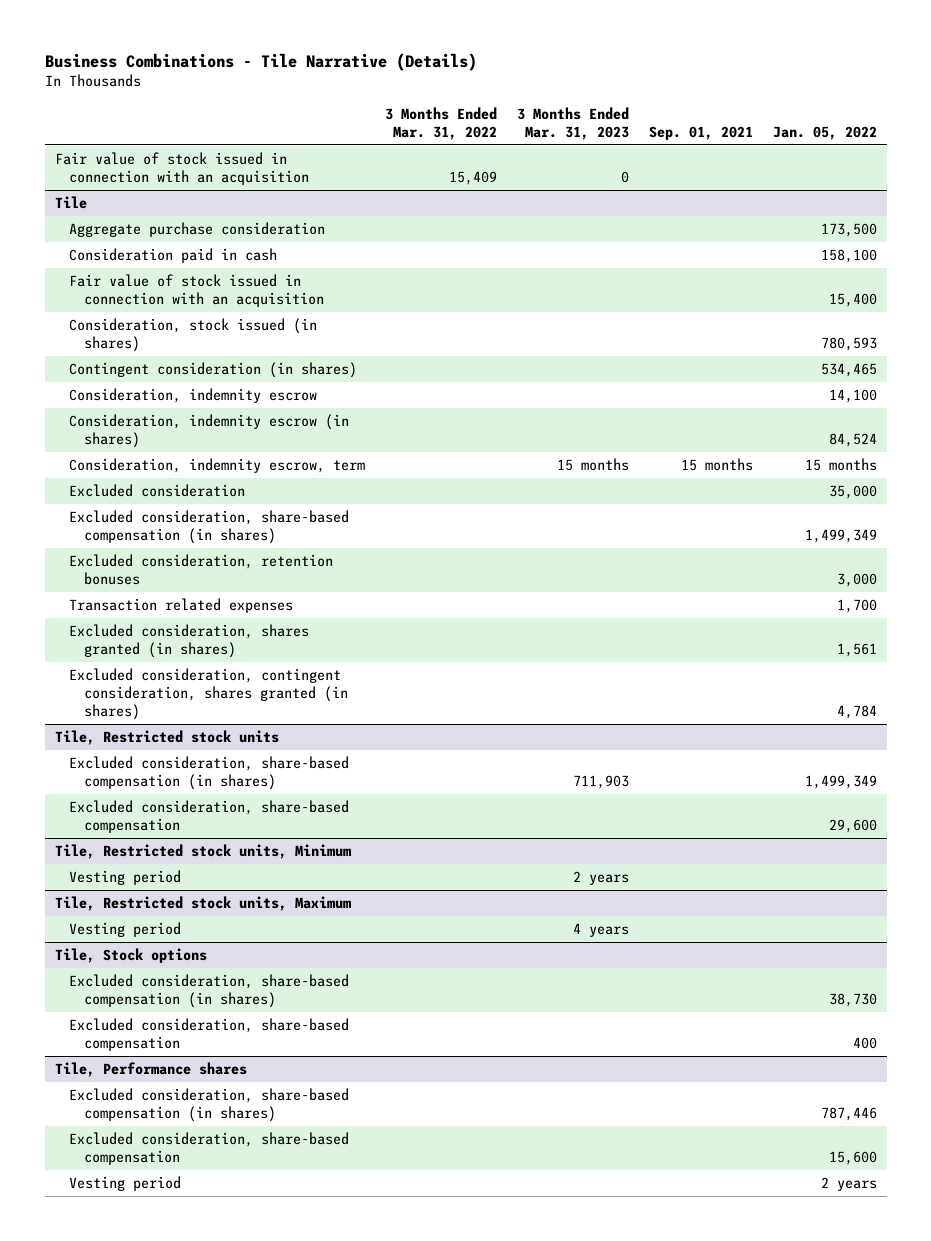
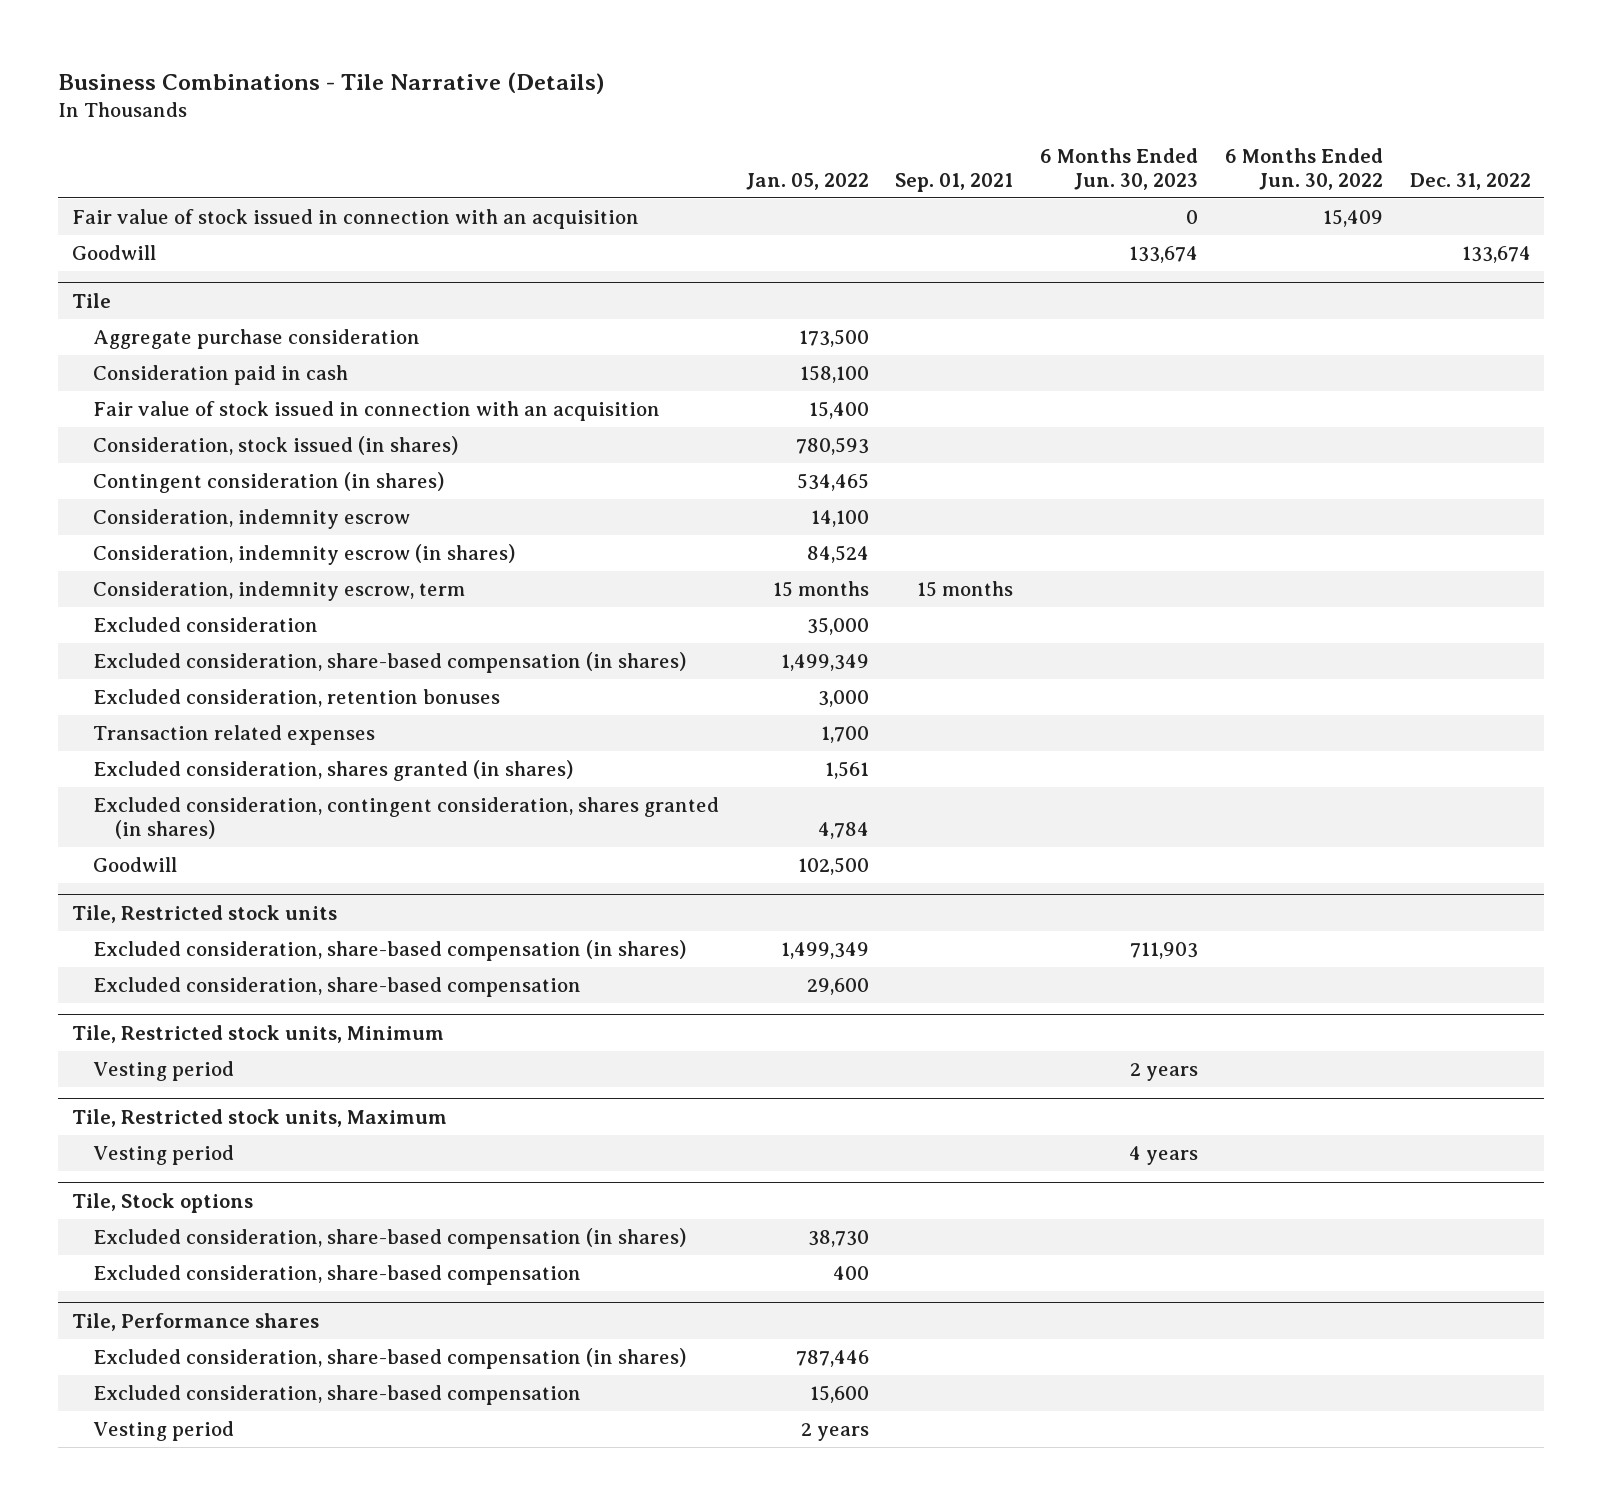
[385,106,498,140] 3 Months Ended Mar. 31, 2022 -> none
[516,106,629,140] 3 Months Ended Mar. 31, 2023 -> none
none -> [1040,147,1199,190] 6 Months Ended Jun. 30, 2023
none -> [1224,147,1383,190] 6 Months Ended Jun. 30, 2022
none -> [1409,172,1531,190] Dec. 31, 2022
none -> [71,245,156,261] Goodwill
none -> [93,857,178,873] Goodwill

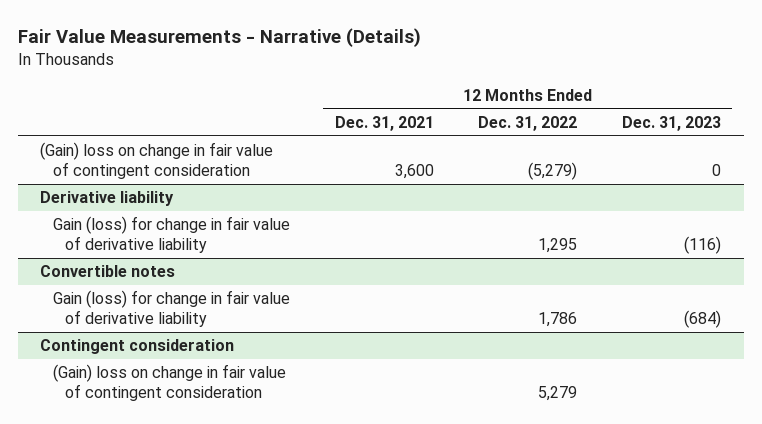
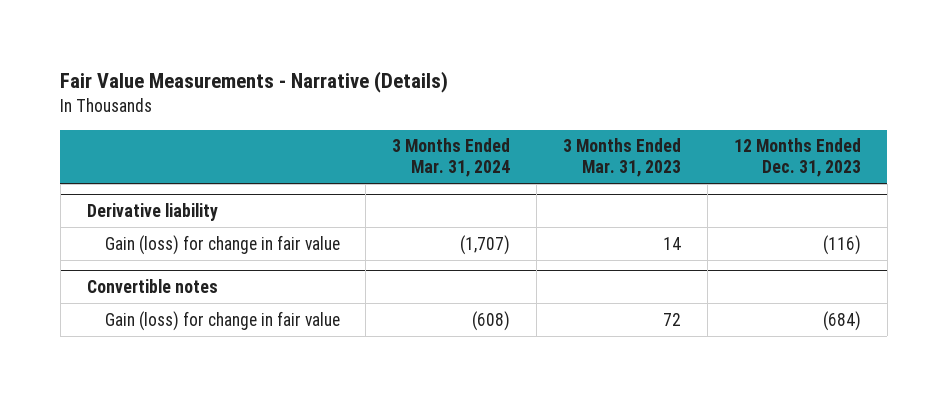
[334,115,434,131] Dec. 31, 2021 -> none
[478,115,578,131] Dec. 31, 2022 -> none
none -> [392,138,511,178] 3 Months Ended Mar. 31, 2024
none -> [563,138,682,178] 3 Months Ended Mar. 31, 2023
[40,142,274,179] (Gain) loss on change in fair value of contingent consideration -> none
[52,216,290,253] Gain (loss) for change in fair value of derivative liability -> [104,234,340,255] Gain (loss) for change in fair value
[40,339,235,355] Contingent consideration -> none
[52,364,286,401] (Gain) loss on change in fair value of contingent consideration -> none
[52,290,290,327] Gain (loss) for change in fair value of derivative liability -> [104,310,340,331] Gain (loss) for change in fair value

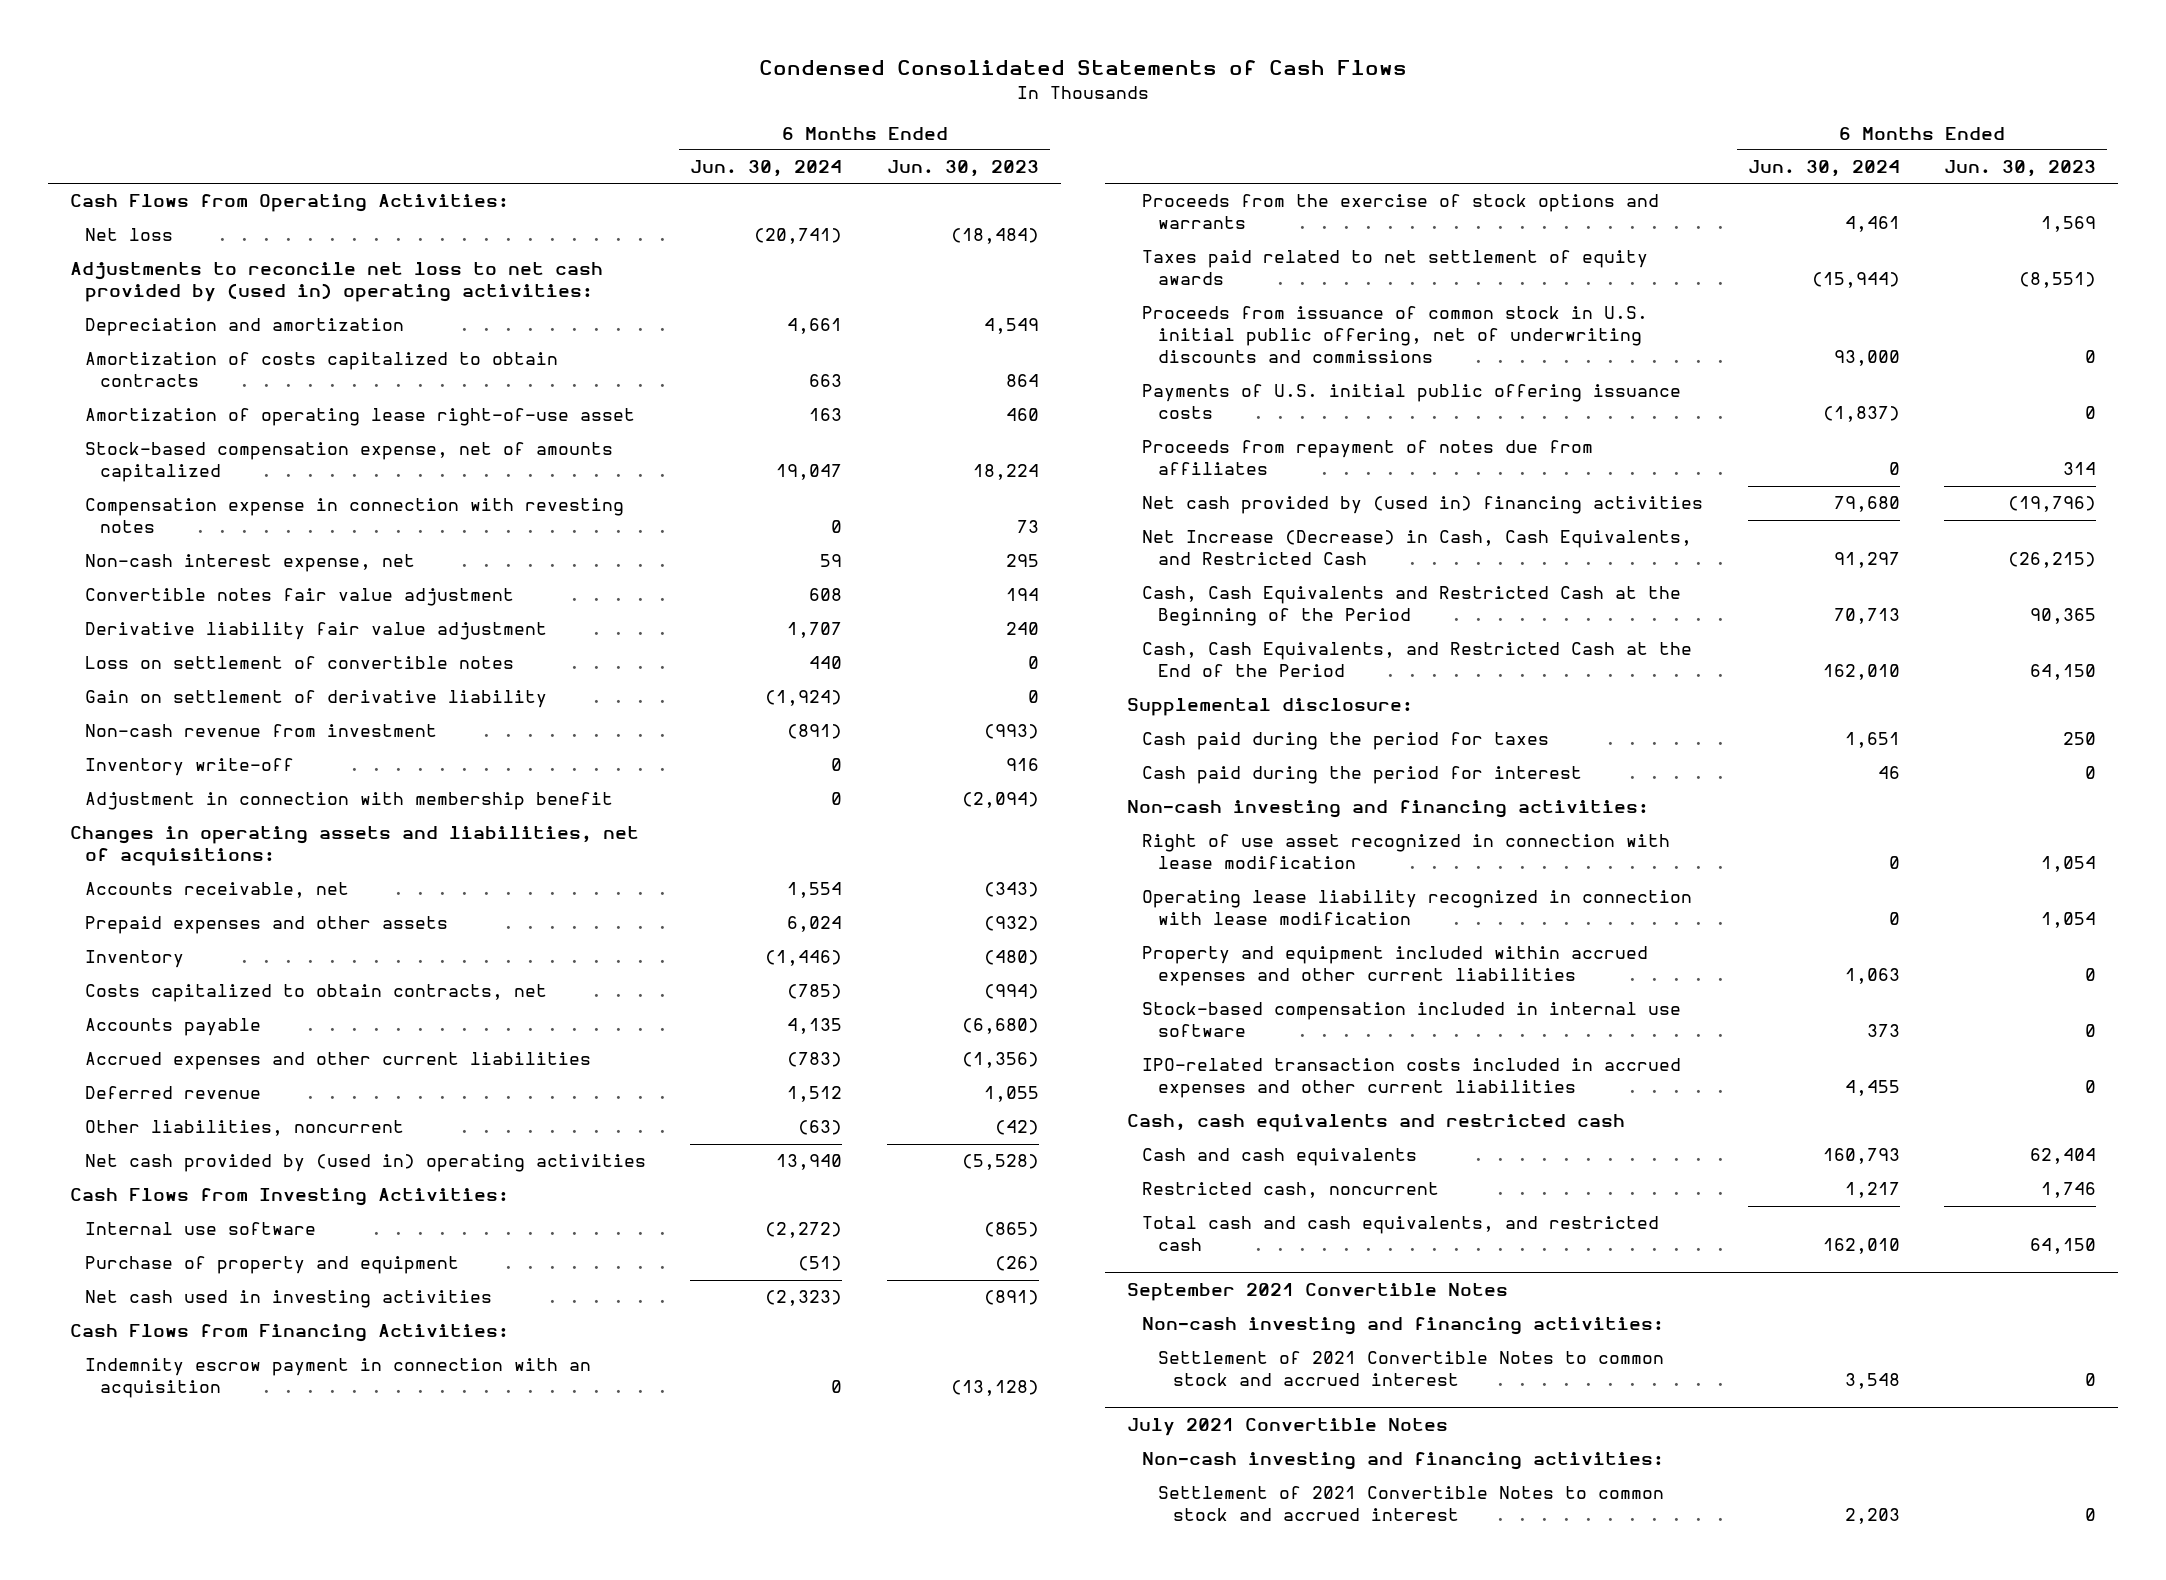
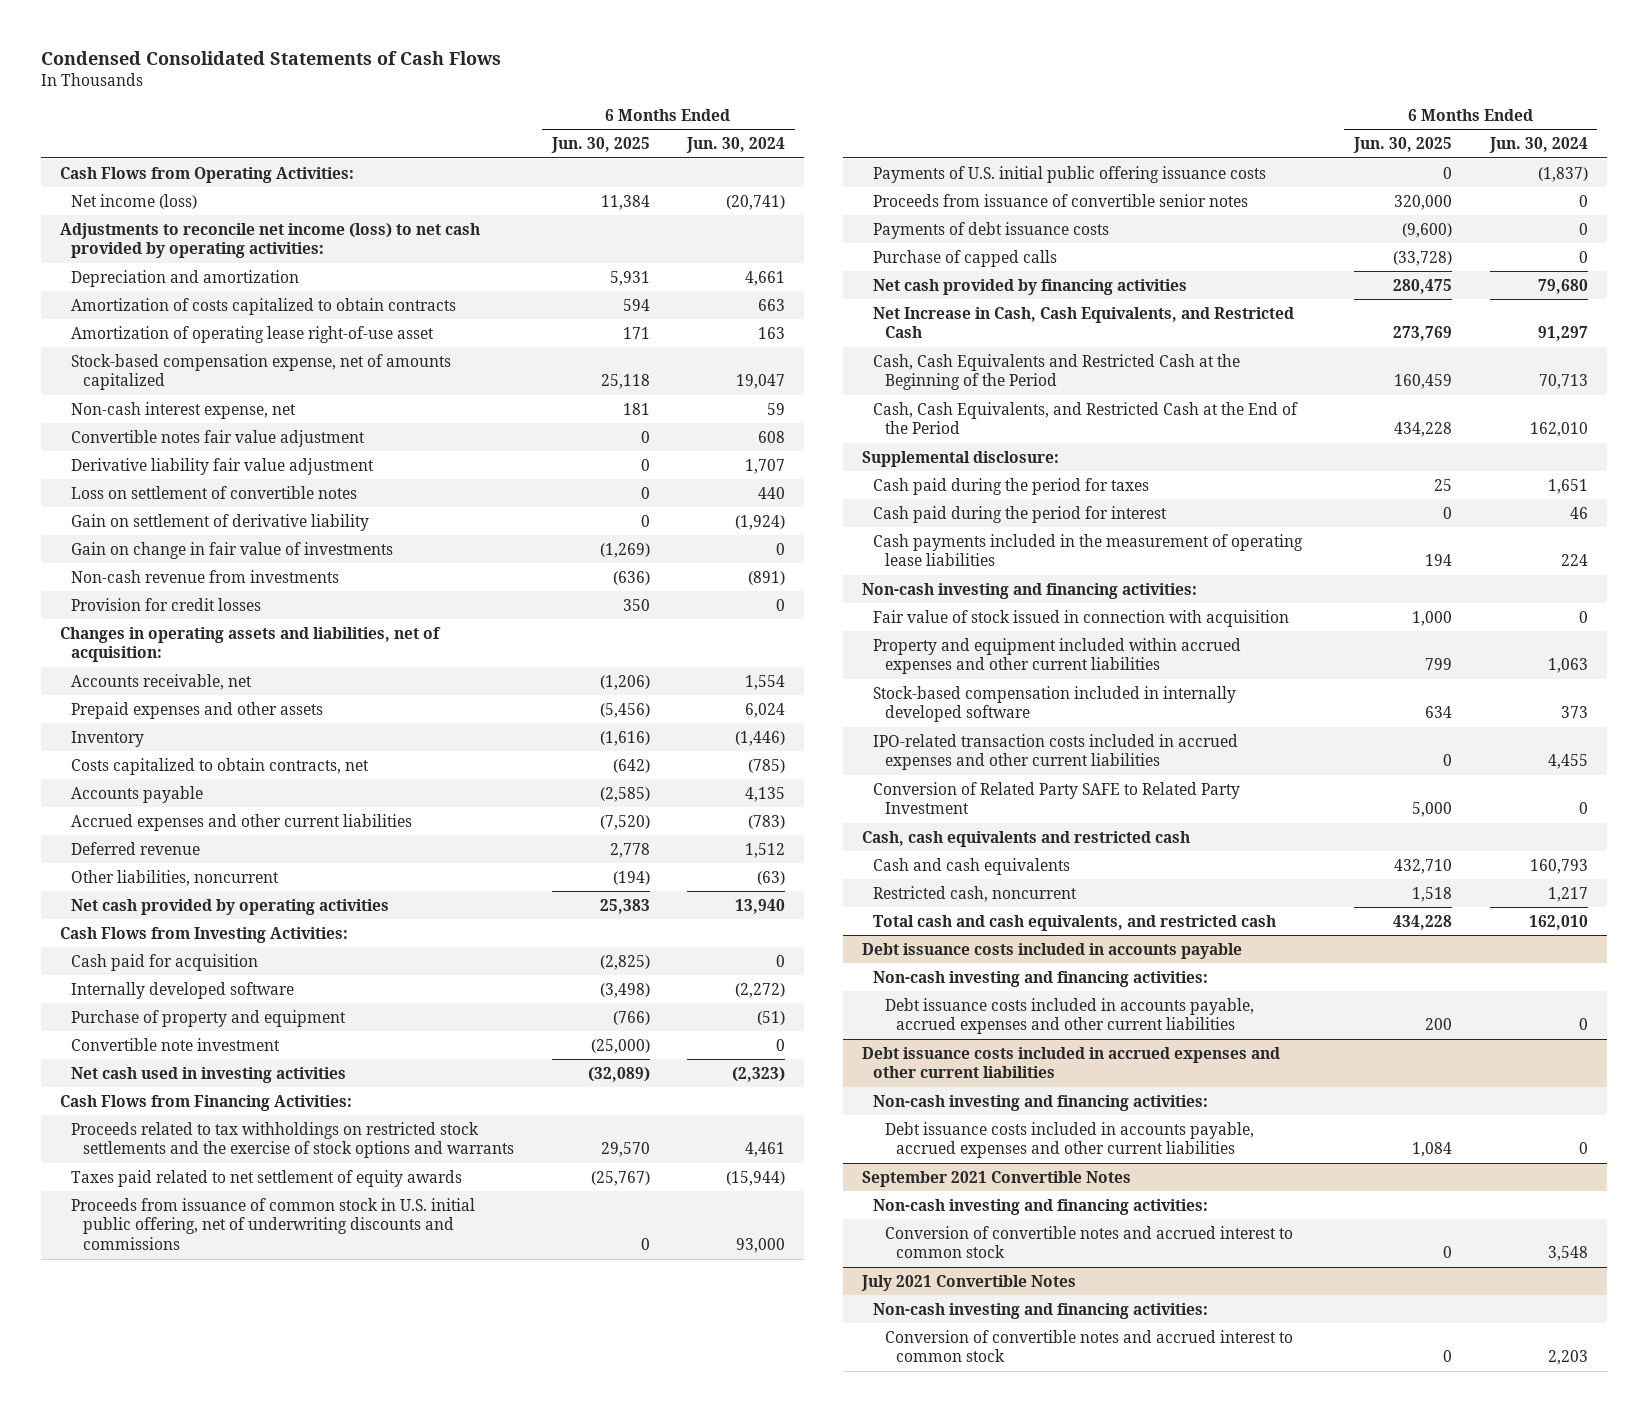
[886,160,1039,178] Jun. 30, 2023 -> none
none -> [550,137,650,154] Jun. 30, 2025
[84,228,173,242] Net loss -> [71,193,198,209] Net income (loss)
[69,262,603,303] Adjustments to reconcile net loss to net cash provided by (used in) operating activities: -> [59,222,480,259] Adjustments to reconcile net income (loss) to net cash provided by operating activities:
[84,498,624,534] Compensation expense in connection with revesting notes -> none
[84,758,294,777] Inventory write-off -> none
[84,792,613,811] Adjustment in connection with membership benefit -> none
none -> [71,541,394,559] Gain on change in fair value of investments
[84,724,437,738] Non-cash revenue from investment -> [71,569,340,583] Non-cash revenue from investments
none -> [71,597,262,611] Provision for credit losses
[69,826,639,867] Changes in operating assets and liabilities, net of acquisitions: -> [59,626,441,663] Changes in operating assets and liabilities, net of acquisition:
[84,1154,646,1173] Net cash provided by (used in) operating activities -> [71,898,390,915] Net cash provided by operating activities
none -> [71,953,259,971] Cash paid for acquisition
[84,1222,316,1236] Internal use software -> [71,981,295,999] Internally developed software
none -> [71,1037,281,1051] Convertible note investment
[84,1358,591,1399] Indemnity escrow payment in connection with an acquisition -> none
[1142,194,1660,230] Proceeds from the exercise of stock options and warrants -> [71,1121,514,1159] Proceeds related to tax withholdings on restricted stock settlements and the exercise of stock options and warrants
[1142,440,1594,476] Proceeds from repayment of notes due from affiliates -> none
none -> [873,193,1249,207] Proceeds from issuance of convertible senior notes
none -> [873,221,1110,239] Payments of debt issuance costs
none -> [873,249,1058,267] Purchase of capped calls
[1142,496,1704,515] Net cash provided by (used in) financing activities -> [873,278,1188,295] Net cash provided by financing activities
[1142,530,1693,566] Net Increase (Decrease) in Cash, Cash Equivalents, and Restricted Cash -> [873,306,1295,339] Net Increase in Cash, Cash Equivalents, and Restricted Cash
none -> [873,533,1304,567] Cash payments included in the measurement of operating lease liabilities
[1142,834,1671,870] Right of use asset recognized in connection with lease modification -> none
[1142,890,1693,926] Operating lease liability recognized in connection with lease modification -> none
none -> [873,609,1290,627] Fair value of stock issued in connection with acquisition
[1142,1002,1682,1038] Stock-based compensation included in internal use software -> [873,685,1237,723] Stock-based compensation included in internally developed software
none -> [873,781,1241,815] Conversion of Related Party SAFE to Related Party Investment
none -> [861,942,1242,959] Debt issuance costs included in accounts payable
none -> [873,970,1209,987] Non-cash investing and financing activities:
none -> [884,997,1254,1035] Debt issuance costs included in accounts payable, accrued expenses and other current liabilities
none -> [861,1046,1280,1079] Debt issuance costs included in accrued expenses and other current liabilities
none -> [873,1094,1209,1111] Non-cash investing and financing activities:
none -> [884,1121,1254,1159] Debt issuance costs included in accounts payable, accrued expenses and other current liabilities
[1157,1351,1664,1387] Settlement of 2021 Convertible Notes to common stock and accrued interest -> [884,1225,1293,1259] Conversion of convertible notes and accrued interest to common stock
[1157,1486,1664,1522] Settlement of 2021 Convertible Notes to common stock and accrued interest -> [884,1329,1293,1363] Conversion of convertible notes and accrued interest to common stock

